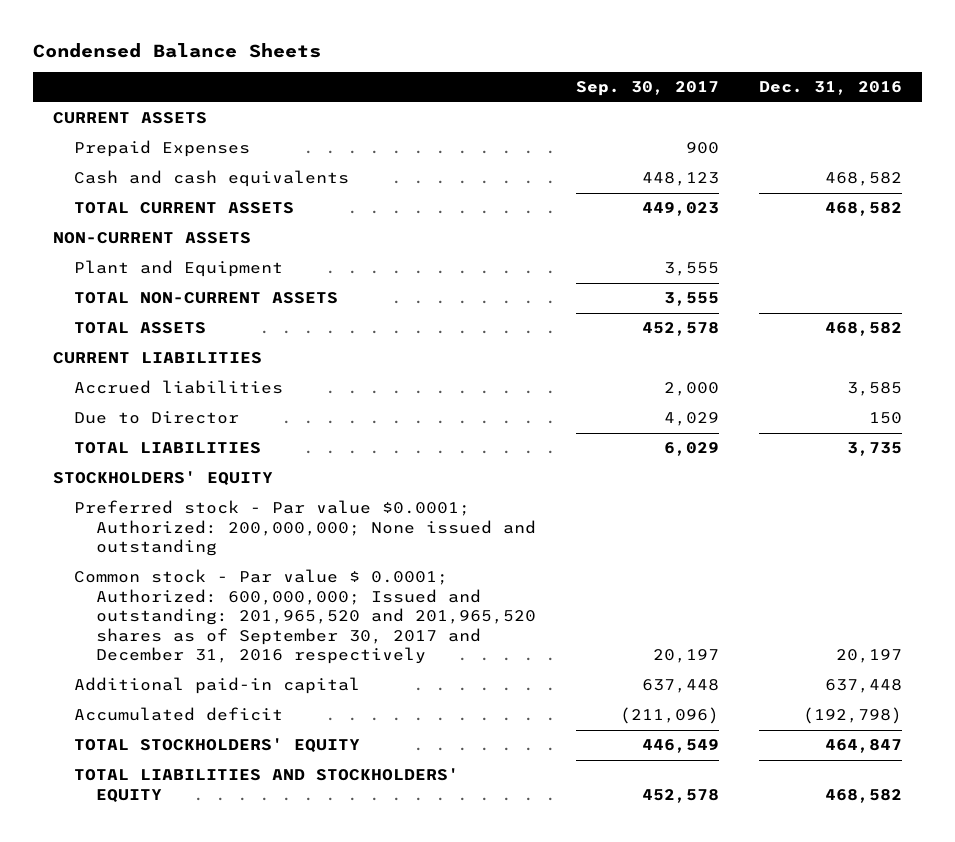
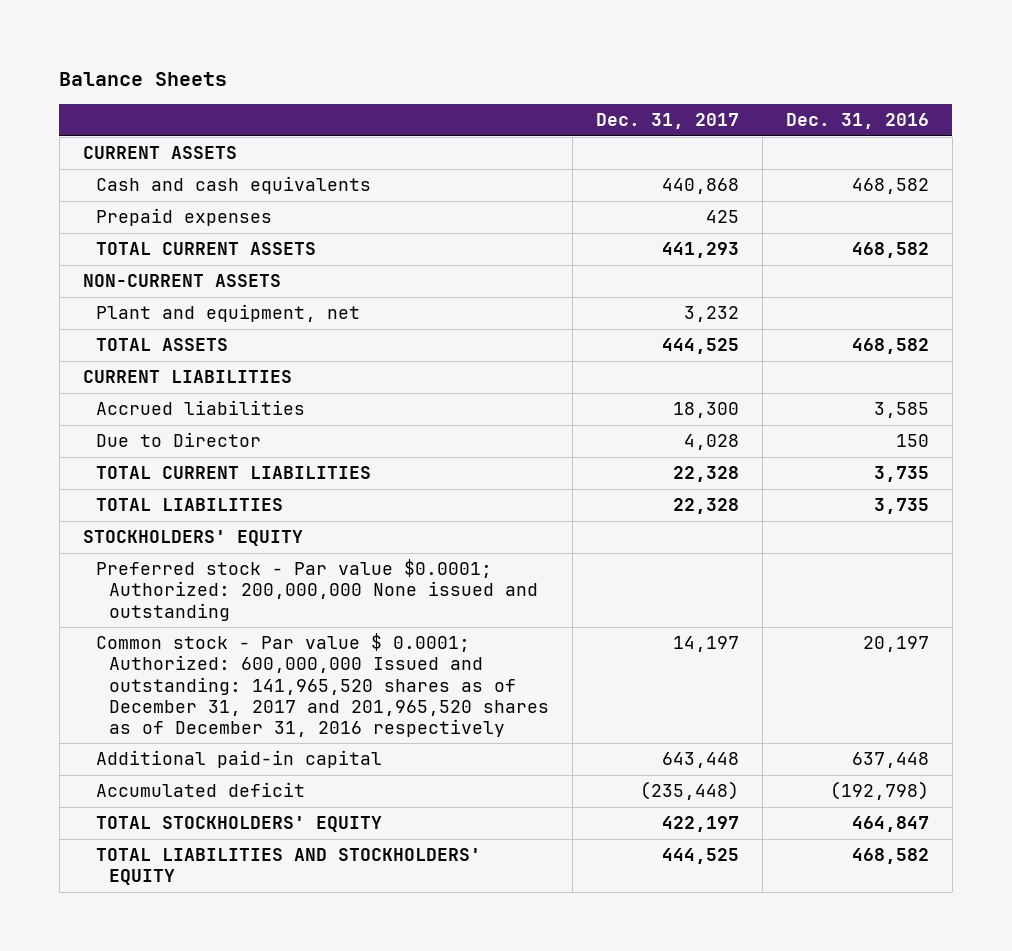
[33,42,322,58] Condensed Balance Sheets -> [59,72,228,87] Balance Sheets
[575,81,719,97] Sep. 30, 2017 -> none
none -> [596,113,740,130] Dec. 31, 2017
[74,140,251,158] Prepaid Expenses -> none
none -> [96,208,273,227] Prepaid expenses
[74,292,339,305] TOTAL NON-CURRENT ASSETS -> none
[74,260,284,278] Plant and Equipment -> [96,304,361,323] Plant and equipment, net
none -> [96,466,372,480] TOTAL CURRENT LIABILITIES
[74,500,536,557] Preferred stock - Par value $0.0001; Authorized: 200,000,000; None issued and outstanding -> [96,559,539,621] Preferred stock - Par value $0.0001; Authorized: 200,000,000 None issued and outstanding
[74,569,536,665] Common stock - Par value $ 0.0001; Authorized: 600,000,000; Issued and outstanding: 201,965,520 and 201,965,520 shares as of September 30, 2017 and December 31, 2016 respectively -> [96,633,550,737] Common stock - Par value $ 0.0001; Authorized: 600,000,000 Issued and outstanding: 141,965,520 shares as of December 31, 2017 and 201,965,520 shares as of December 31, 2016 respectively

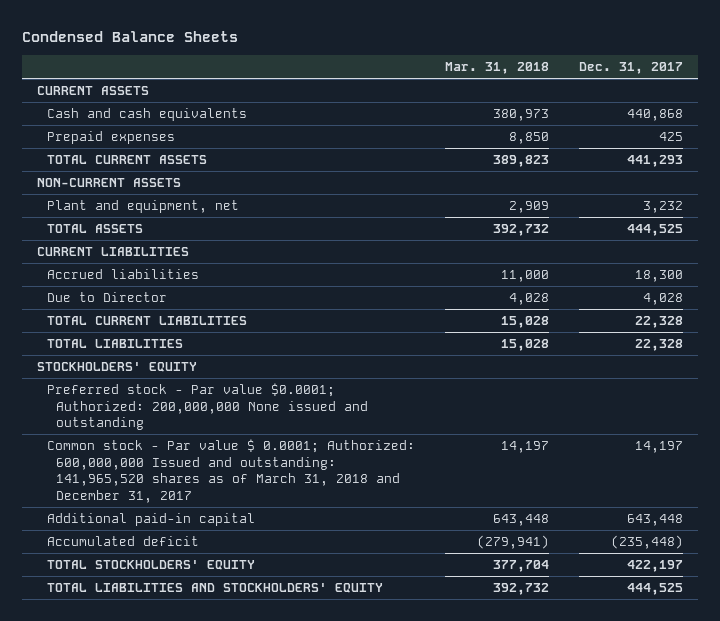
[59,72,228,87] Balance Sheets -> [22,31,239,43] Condensed Balance Sheets
[785,113,929,130] Dec. 31, 2016 -> none
none -> [444,62,549,75] Mar. 31, 2018
[96,633,550,737] Common stock - Par value $ 0.0001; Authorized: 600,000,000 Issued and outstanding: 141,965,520 shares as of December 31, 2017 and 201,965,520 shares as of December 31, 2016 respectively -> [46,438,415,503] Common stock - Par value $ 0.0001; Authorized: 600,000,000 Issued and outstanding: 141,965,520 shares as of March 31, 2018 and December 31, 2017

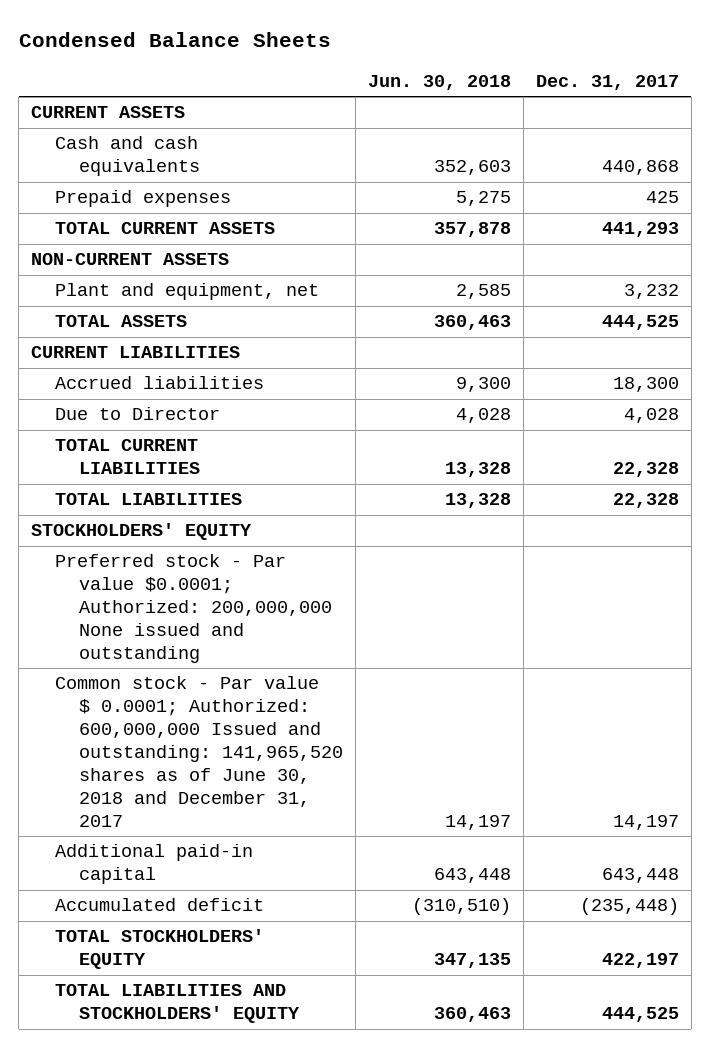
[444,62,549,75] Mar. 31, 2018 -> none
none -> [368,75,512,91] Jun. 30, 2018
[46,438,415,503] Common stock - Par value $ 0.0001; Authorized: 600,000,000 Issued and outstanding: 141,965,520 shares as of March 31, 2018 and December 31, 2017 -> [55,676,344,827] Common stock - Par value $ 0.0001; Authorized: 600,000,000 Issued and outstanding: 141,965,520 shares as of June 30, 2018 and December 31, 2017

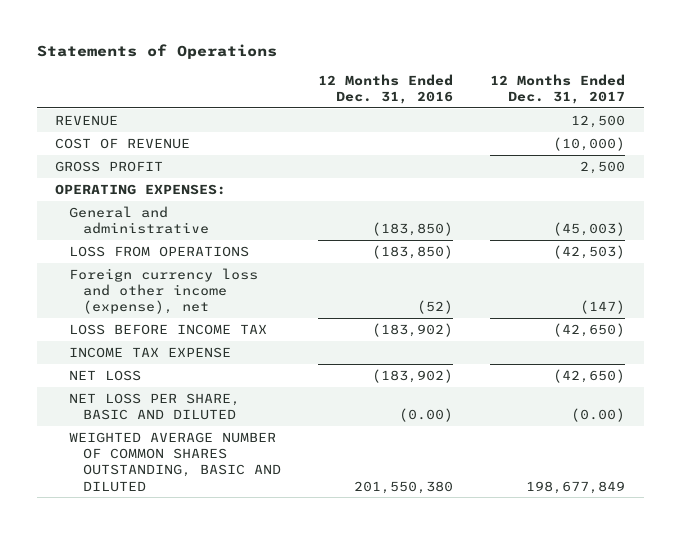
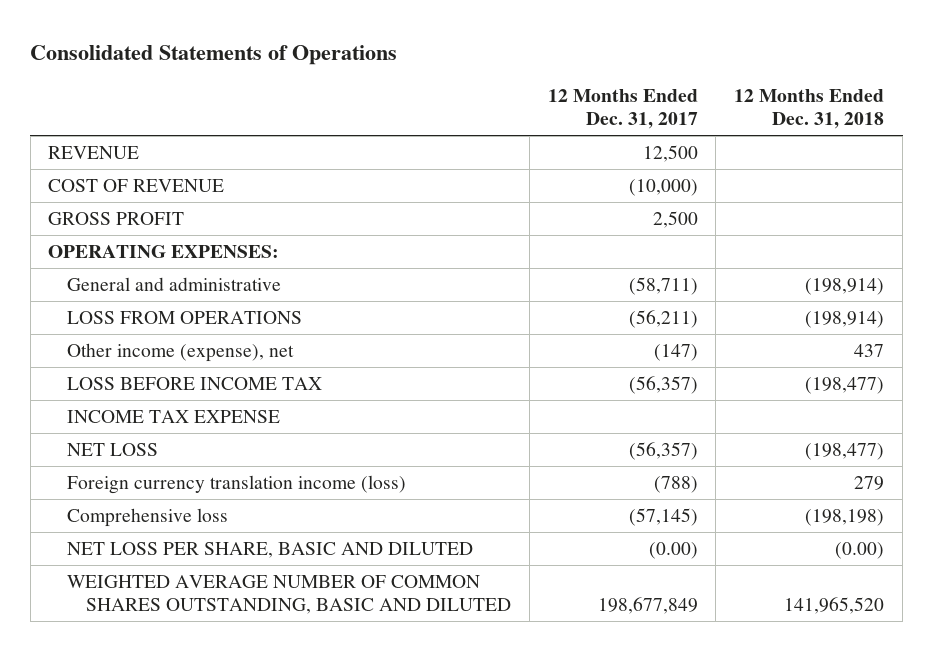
[36,44,277,60] Statements of Operations -> [30,44,398,65] Consolidated Statements of Operations
[318,73,454,105] 12 Months Ended Dec. 31, 2016 -> none
none -> [734,88,885,130] 12 Months Ended Dec. 31, 2018
[553,222,626,237] (45,003) -> [628,276,698,295] (58,711)
[553,244,626,259] (42,503) -> [628,309,698,328] (56,211)
[69,267,259,315] Foreign currency loss and other income (expense), net -> [67,342,295,362] Other income (expense), net
[553,322,626,337] (42,650) -> [628,375,698,394] (56,357)
[553,368,626,383] (42,650) -> [628,441,698,460] (56,357)
none -> [67,474,407,494] Foreign currency translation income (loss)
none -> [67,507,229,527] Comprehensive loss

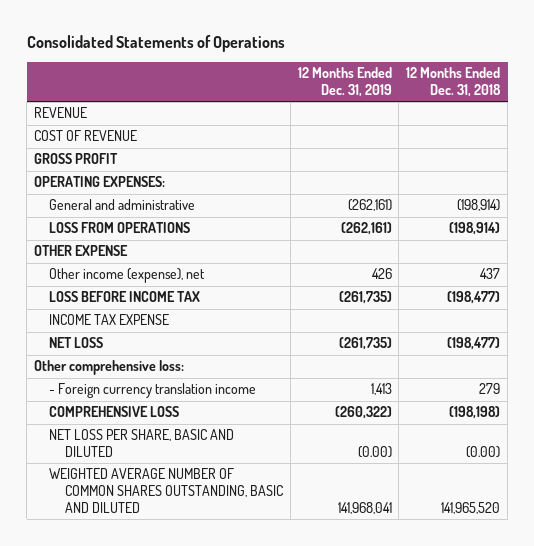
[547,88,698,130] 12 Months Ended Dec. 31, 2017 -> none
none -> [297,67,392,97] 12 Months Ended Dec. 31, 2019
none -> [33,245,128,257] OTHER EXPENSE
none -> [33,360,184,376] Other comprehensive loss:
[67,474,407,494] Foreign currency translation income (loss) -> [49,383,257,399] - Foreign currency translation income
[67,507,229,527] Comprehensive loss -> [49,406,180,418] COMPREHENSIVE LOSS

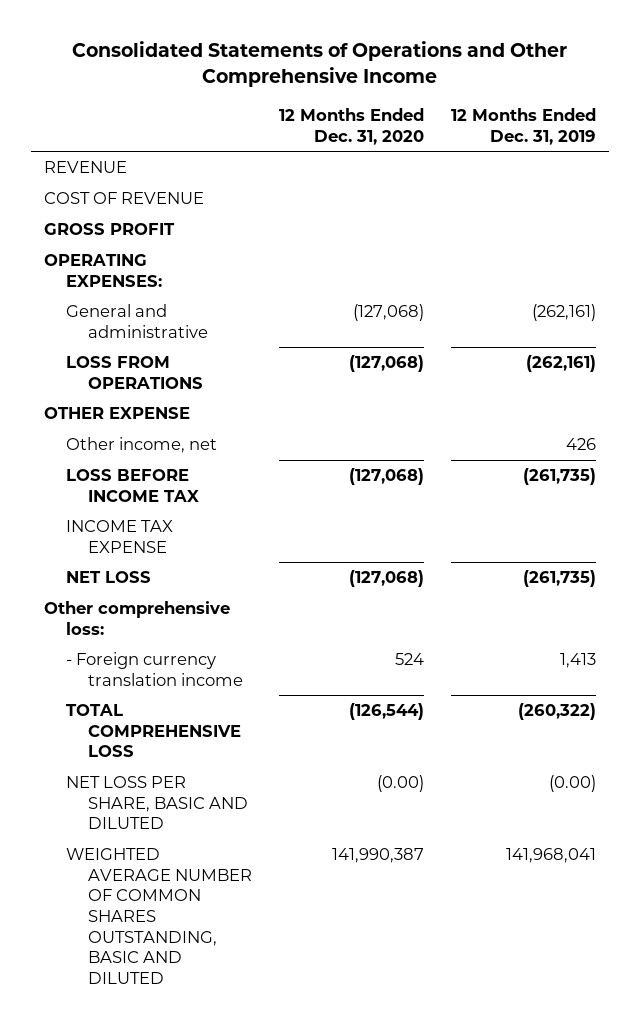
[26,35,285,53] Consolidated Statements of Operations -> [72,41,568,88] Consolidated Statements of Operations and Other Comprehensive Income
[406,67,502,97] 12 Months Ended Dec. 31, 2018 -> none
none -> [279,107,425,145] 12 Months Ended Dec. 31, 2020
[49,268,206,284] Other income (expense), net -> [66,437,218,454] Other income, net
[49,406,180,418] COMPREHENSIVE LOSS -> [66,704,242,758] TOTAL COMPREHENSIVE LOSS

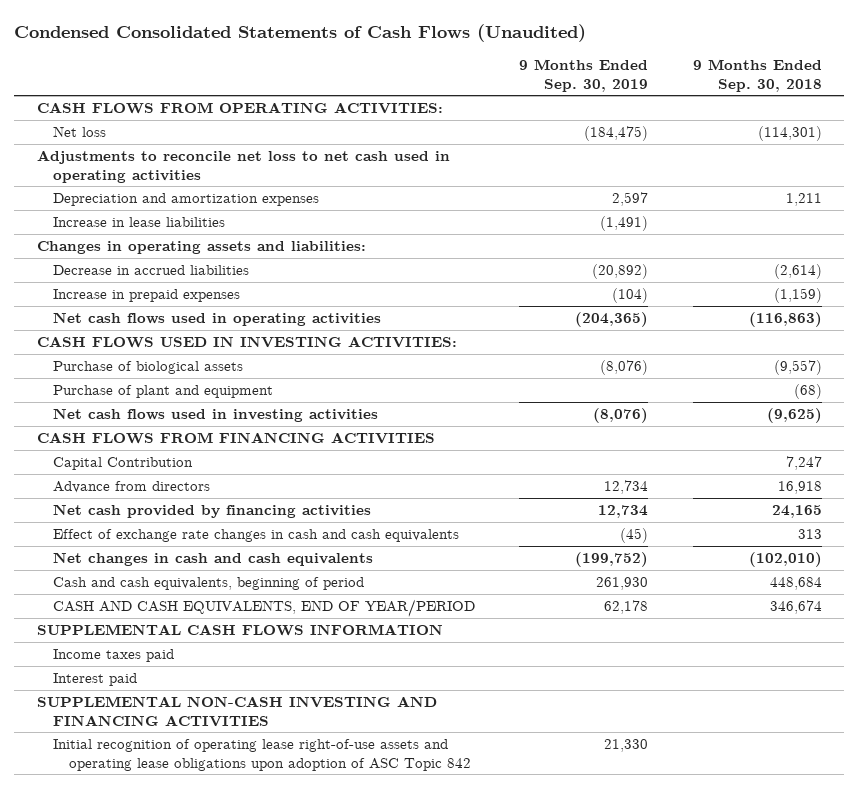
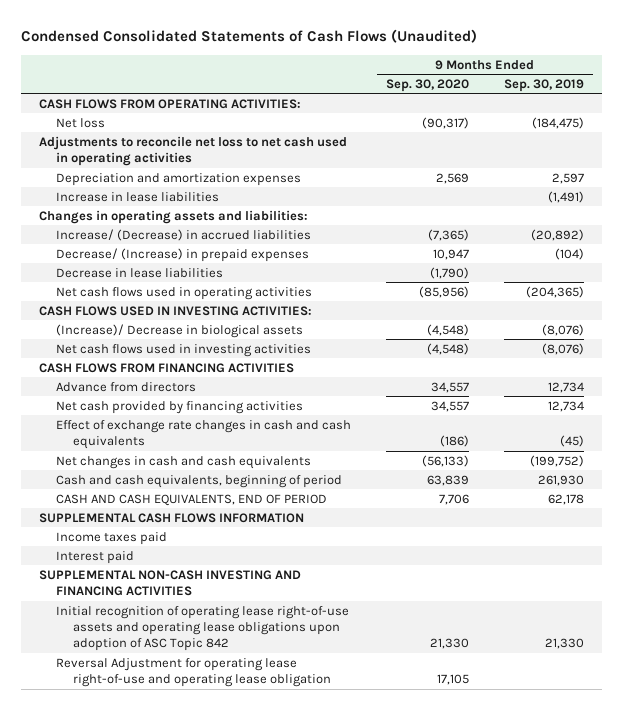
[692,58,822,92] 9 Months Ended Sep. 30, 2018 -> none
none -> [385,78,469,92] Sep. 30, 2020
[52,264,249,275] Decrease in accrued liabilities -> [55,228,311,241] Increase/ (Decrease) in accrued liabilities
[52,288,240,302] Increase in prepaid expenses -> [55,247,309,262] Decrease/ (Increase) in prepaid expenses
none -> [55,267,223,278] Decrease in lease liabilities
[52,384,273,398] Purchase of plant and equipment -> none
[52,360,243,374] Purchase of biological assets -> [55,323,303,338] (Increase)/ Decrease in biological assets
[52,456,193,470] Capital Contribution -> none
[52,598,475,617] CASH AND CASH EQUIVALENTS, END OF YEAR/PERIOD -> [55,493,327,506] CASH AND CASH EQUIVALENTS, END OF PERIOD
none -> [55,657,331,687] Reversal Adjustment for operating lease right-of-use and operating lease obligation

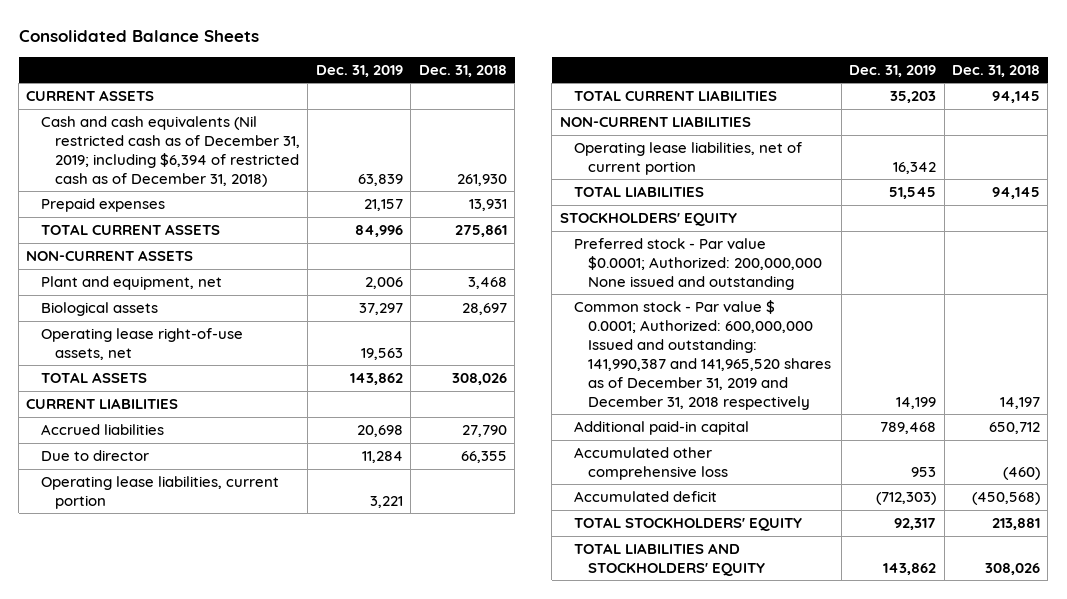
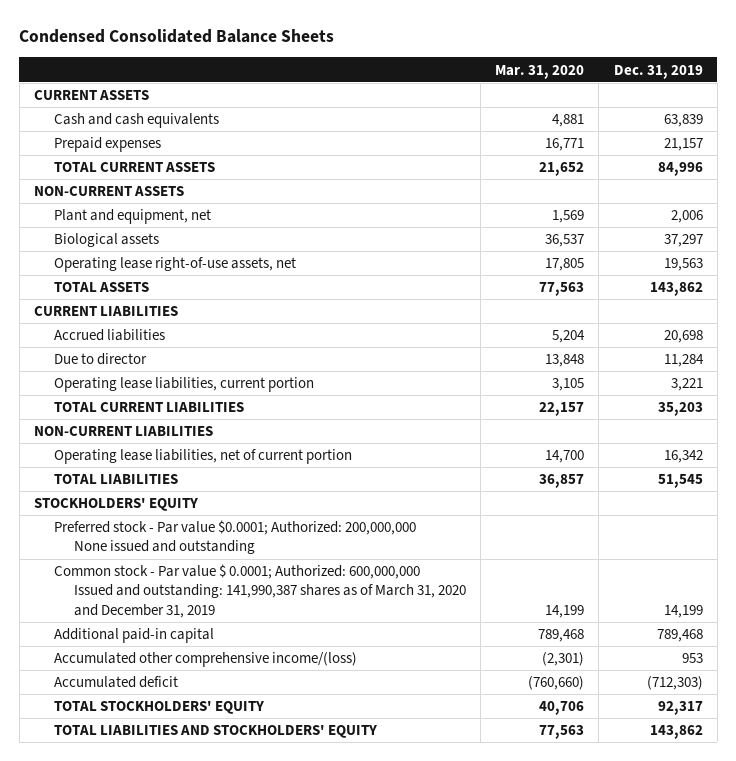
[18,29,259,42] Consolidated Balance Sheets -> [19,29,335,44] Condensed Consolidated Balance Sheets
[418,64,507,77] Dec. 31, 2018 -> none
none -> [495,64,585,79] Mar. 31, 2020
[40,116,301,187] Cash and cash equivalents (Nil restricted cash as of December 31, 2019; including $6,394 of restricted cash as of December 31, 2018) -> [53,113,219,129] Cash and cash equivalents
[574,300,832,410] Common stock - Par value $ 0.0001; Authorized: 600,000,000 Issued and outstanding: 141,990,387 and 141,965,520 shares as of December 31, 2019 and December 31, 2018 respectively -> [53,564,466,618] Common stock - Par value $ 0.0001; Authorized: 600,000,000 Issued and outstanding: 141,990,387 shares as of March 31, 2020 and December 31, 2019
[574,447,729,480] Accumulated other comprehensive loss -> [53,652,357,668] Accumulated other comprehensive income/(loss)

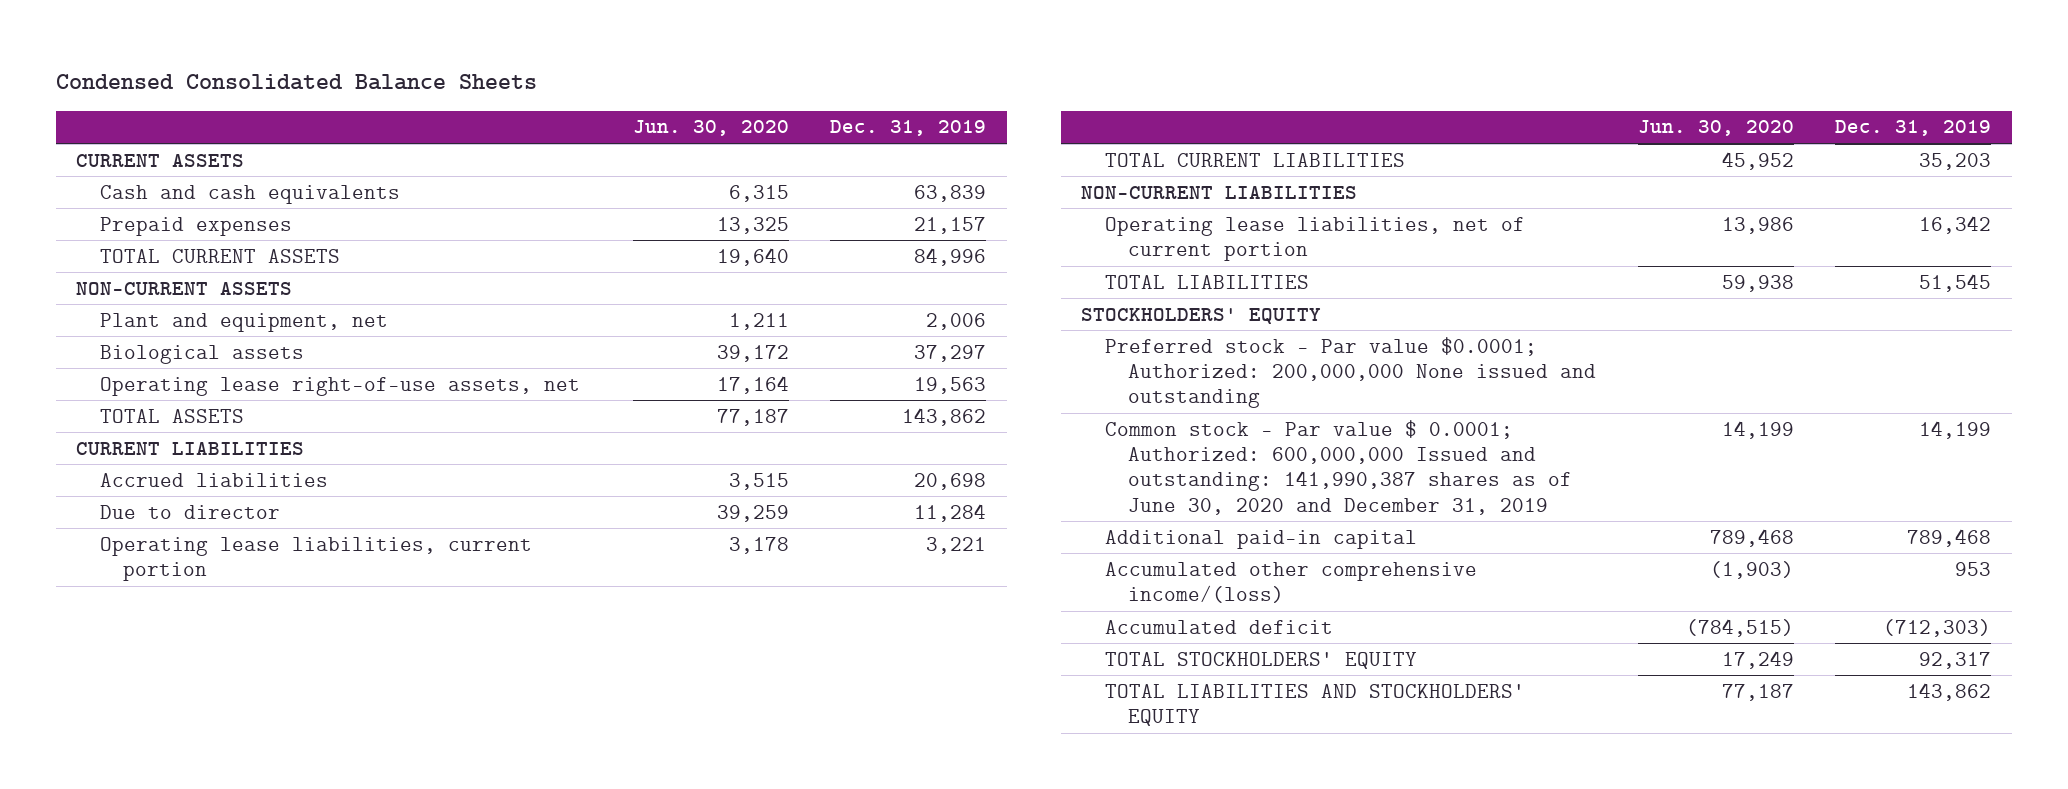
[495,64,585,79] Mar. 31, 2020 -> none
none -> [632,120,789,137] Jun. 30, 2020
[53,564,466,618] Common stock - Par value $ 0.0001; Authorized: 600,000,000 Issued and outstanding: 141,990,387 shares as of March 31, 2020 and December 31, 2019 -> [1104,419,1573,515] Common stock - Par value $ 0.0001; Authorized: 600,000,000 Issued and outstanding: 141,990,387 shares as of June 30, 2020 and December 31, 2019

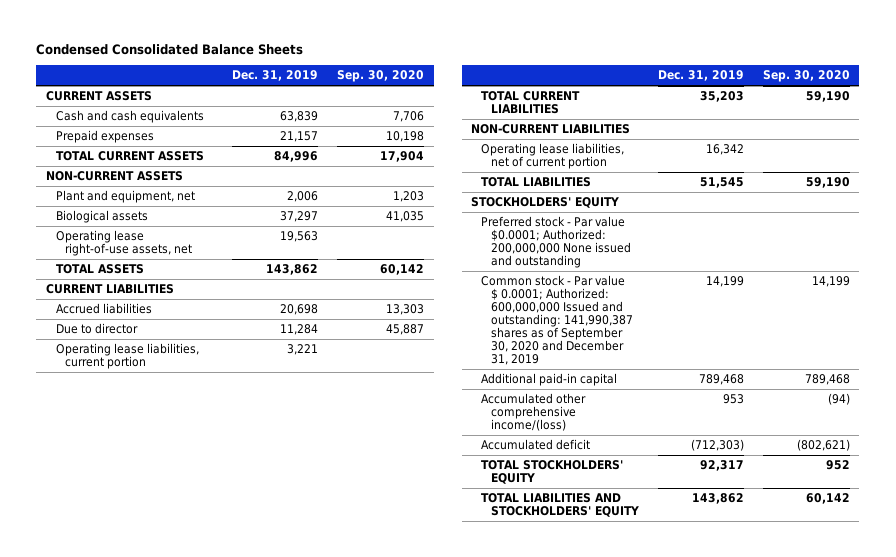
[632,120,789,137] Jun. 30, 2020 -> none
none -> [337,70,425,83] Sep. 30, 2020
[1104,419,1573,515] Common stock - Par value $ 0.0001; Authorized: 600,000,000 Issued and outstanding: 141,990,387 shares as of June 30, 2020 and December 31, 2019 -> [481,275,633,366] Common stock - Par value $ 0.0001; Authorized: 600,000,000 Issued and outstanding: 141,990,387 shares as of September 30, 2020 and December 31, 2019

